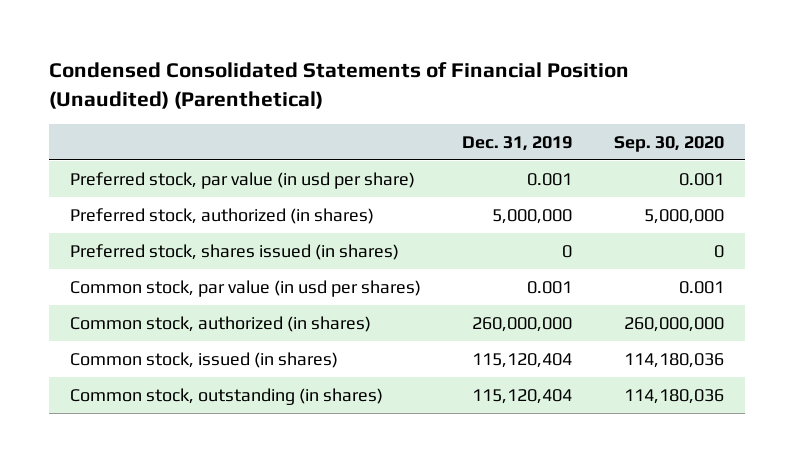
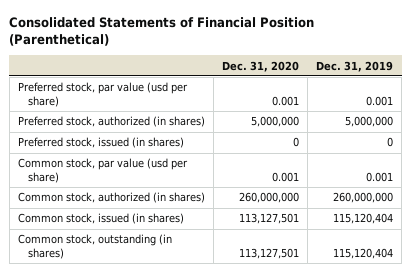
[49,62,630,109] Condensed Consolidated Statements of Financial Position (Unaudited) (Parenthetical) -> [9,16,315,47] Consolidated Statements of Financial Position (Parenthetical)
[613,135,724,152] Sep. 30, 2020 -> none
none -> [221,60,299,72] Dec. 31, 2020
[69,171,415,189] Preferred stock, par value (in usd per share) -> [17,82,188,107] Preferred stock, par value (usd per share)
[69,243,399,260] Preferred stock, shares issued (in shares) -> [17,137,184,149] Preferred stock, issued (in shares)
[69,279,421,297] Common stock, par value (in usd per shares) -> [17,158,188,183] Common stock, par value (usd per share)

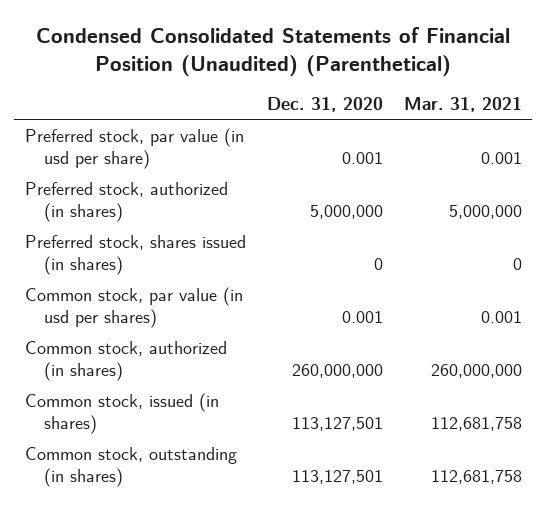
[9,16,315,47] Consolidated Statements of Financial Position (Parenthetical) -> [36,26,511,77] Condensed Consolidated Statements of Financial Position (Unaudited) (Parenthetical)
[316,60,394,72] Dec. 31, 2019 -> none
none -> [403,97,522,113] Mar. 31, 2021
[17,82,188,107] Preferred stock, par value (usd per share) -> [24,127,244,169] Preferred stock, par value (in usd per share)
[17,137,184,149] Preferred stock, issued (in shares) -> [24,234,246,275] Preferred stock, shares issued (in shares)
[17,158,188,183] Common stock, par value (usd per share) -> [24,286,243,328] Common stock, par value (in usd per shares)

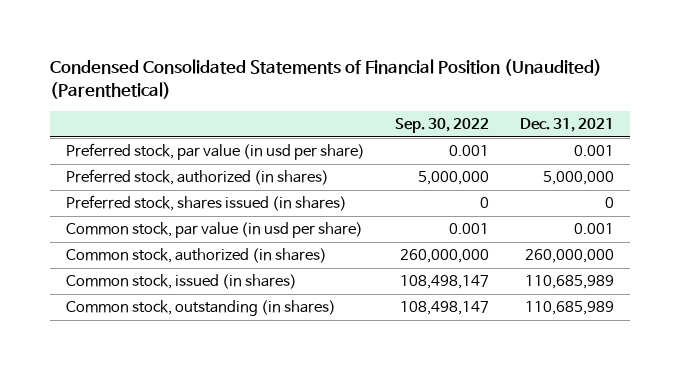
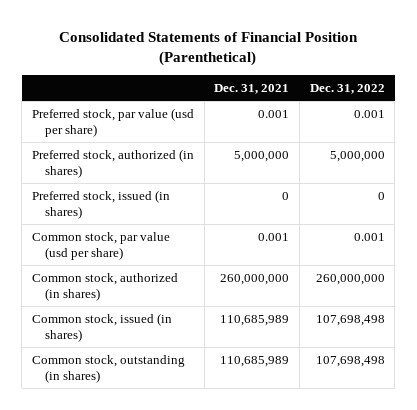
[50,59,603,100] Condensed Consolidated Statements of Financial Position (Unaudited) (Parenthetical) -> [59,32,359,67] Consolidated Statements of Financial Position (Parenthetical)
[395,118,490,134] Sep. 30, 2022 -> none
none -> [309,84,385,95] Dec. 31, 2022
[65,143,365,161] Preferred stock, par value (in usd per share) -> [32,107,195,137] Preferred stock, par value (usd per share)
[65,195,347,212] Preferred stock, shares issued (in shares) -> [32,189,171,219] Preferred stock, issued (in shares)
[65,222,363,239] Common stock, par value (in usd per share) -> [32,231,171,260] Common stock, par value (usd per share)

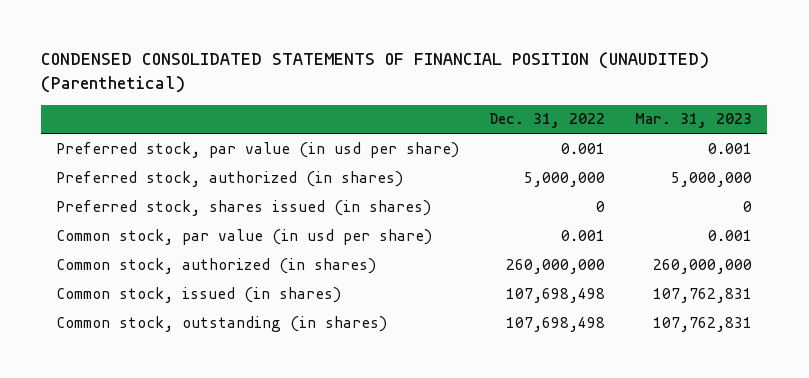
[59,32,359,67] Consolidated Statements of Financial Position (Parenthetical) -> [41,52,710,94] CONDENSED CONSOLIDATED STATEMENTS OF FINANCIAL POSITION (UNAUDITED) (Parenthetical)
[214,84,290,95] Dec. 31, 2021 -> none
none -> [635,113,753,129] Mar. 31, 2023
[32,107,195,137] Preferred stock, par value (usd per share) -> [56,141,460,158] Preferred stock, par value (in usd per share)
[32,189,171,219] Preferred stock, issued (in shares) -> [56,199,432,216] Preferred stock, shares issued (in shares)
[32,231,171,260] Common stock, par value (usd per share) -> [56,228,433,245] Common stock, par value (in usd per share)

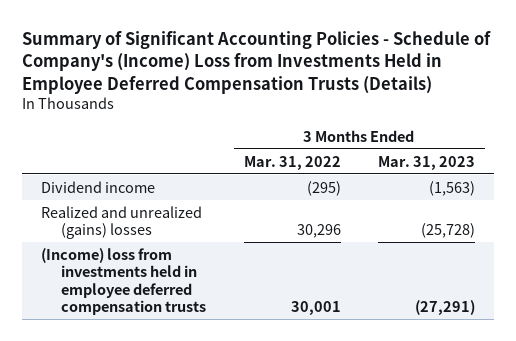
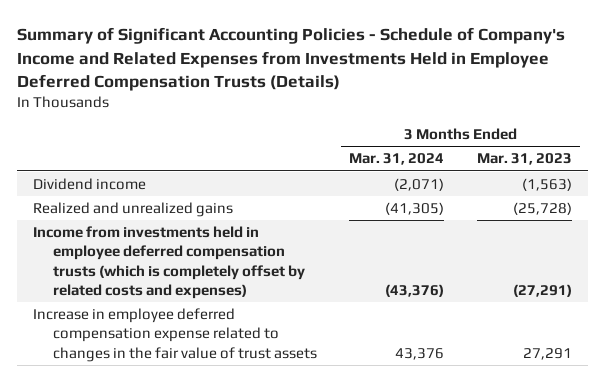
[22,30,492,94] Summary of Significant Accounting Policies - Schedule of Company's (Income) Loss from Investments Held in Employee Deferred Compensation Trusts (Details) -> [17,27,566,91] Summary of Significant Accounting Policies - Schedule of Company's Income and Related Expenses from Investments Held in Employee Deferred Compensation Trusts (Details)
[243,155,341,170] Mar. 31, 2022 -> none
none -> [349,153,445,166] Mar. 31, 2024
[40,205,202,240] Realized and unrealized (gains) losses -> [33,202,234,218] Realized and unrealized gains
[40,247,207,316] (Income) loss from investments held in employee deferred compensation trusts -> [33,226,305,299] Income from investments held in employee deferred compensation trusts (which is completely offset by related costs and expenses)
none -> [33,308,317,362] Increase in employee deferred compensation expense related to changes in the fair value of trust assets

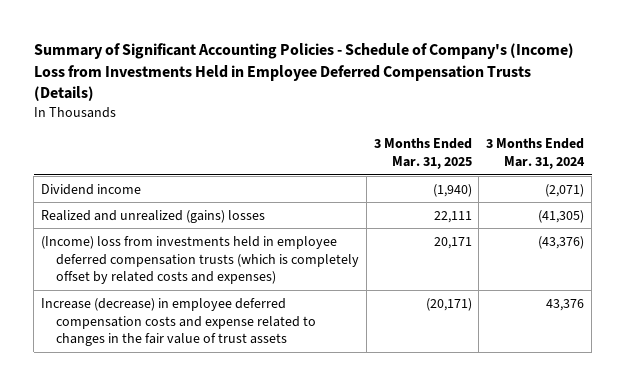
[17,27,566,91] Summary of Significant Accounting Policies - Schedule of Company's Income and Related Expenses from Investments Held in Employee Deferred Compensation Trusts (Details) -> [33,43,574,102] Summary of Significant Accounting Policies - Schedule of Company's (Income) Loss from Investments Held in Employee Deferred Compensation Trusts (Details)
[476,153,572,166] Mar. 31, 2023 -> none
none -> [373,138,472,170] 3 Months Ended Mar. 31, 2025
[33,202,234,218] Realized and unrealized gains -> [41,209,266,223] Realized and unrealized (gains) losses
[33,226,305,299] Income from investments held in employee deferred compensation trusts (which is completely offset by related costs and expenses) -> [41,235,360,285] (Income) loss from investments held in employee deferred compensation trusts (which is completely offset by related costs and expenses)
[33,308,317,362] Increase in employee deferred compensation expense related to changes in the fair value of trust assets -> [41,297,317,347] Increase (decrease) in employee deferred compensation costs and expense related to changes in the fair value of trust assets

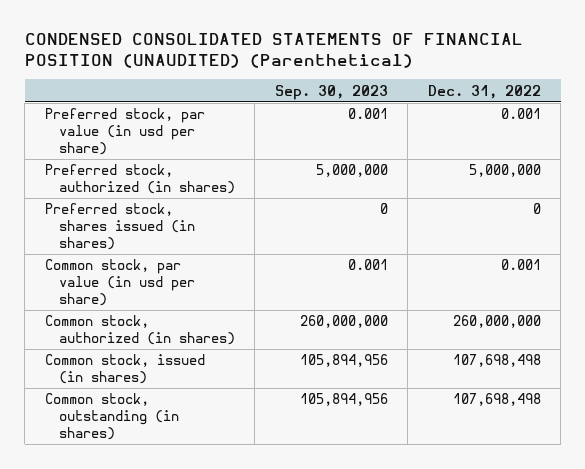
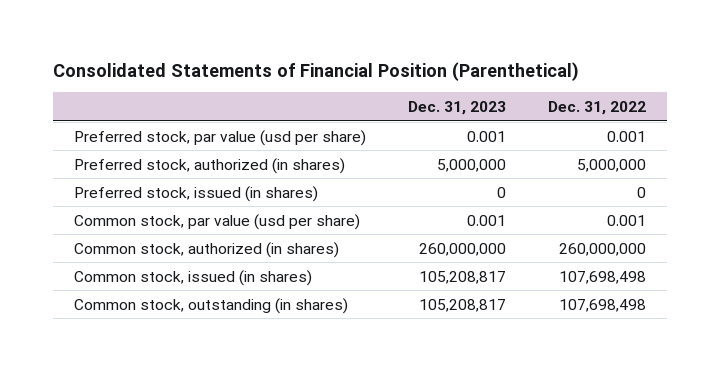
[24,33,523,69] CONDENSED CONSOLIDATED STATEMENTS OF FINANCIAL POSITION (UNAUDITED) (Parenthetical) -> [52,61,579,81] Consolidated Statements of Financial Position (Parenthetical)
[274,84,388,100] Sep. 30, 2023 -> none
none -> [407,101,506,116] Dec. 31, 2023
[44,108,205,155] Preferred stock, par value (in usd per share) -> [73,129,366,146] Preferred stock, par value (usd per share)
[44,203,195,250] Preferred stock, shares issued (in shares) -> [73,185,318,202] Preferred stock, issued (in shares)
[44,259,195,306] Common stock, par value (in usd per share) -> [73,213,360,230] Common stock, par value (usd per share)

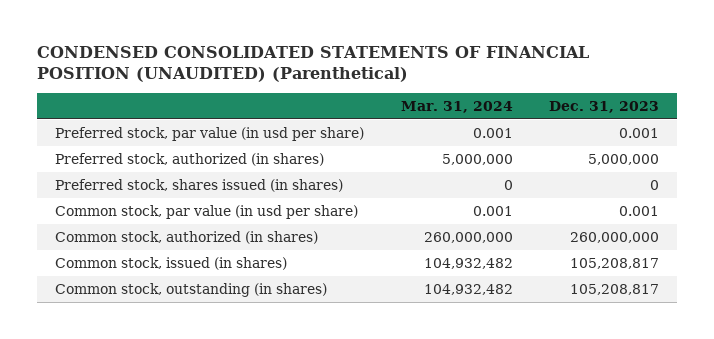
[52,61,579,81] Consolidated Statements of Financial Position (Parenthetical) -> [36,46,589,83] CONDENSED CONSOLIDATED STATEMENTS OF FINANCIAL POSITION (UNAUDITED) (Parenthetical)
[547,101,646,116] Dec. 31, 2022 -> none
none -> [400,101,513,114] Mar. 31, 2024
[73,129,366,146] Preferred stock, par value (usd per share) -> [55,126,365,141] Preferred stock, par value (in usd per share)
[73,185,318,202] Preferred stock, issued (in shares) -> [55,178,344,192] Preferred stock, shares issued (in shares)
[73,213,360,230] Common stock, par value (usd per share) -> [55,204,359,219] Common stock, par value (in usd per share)

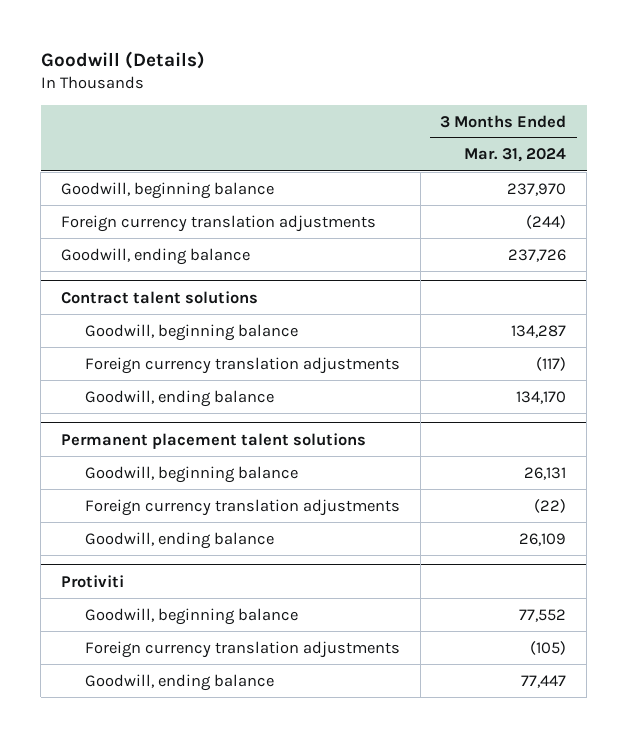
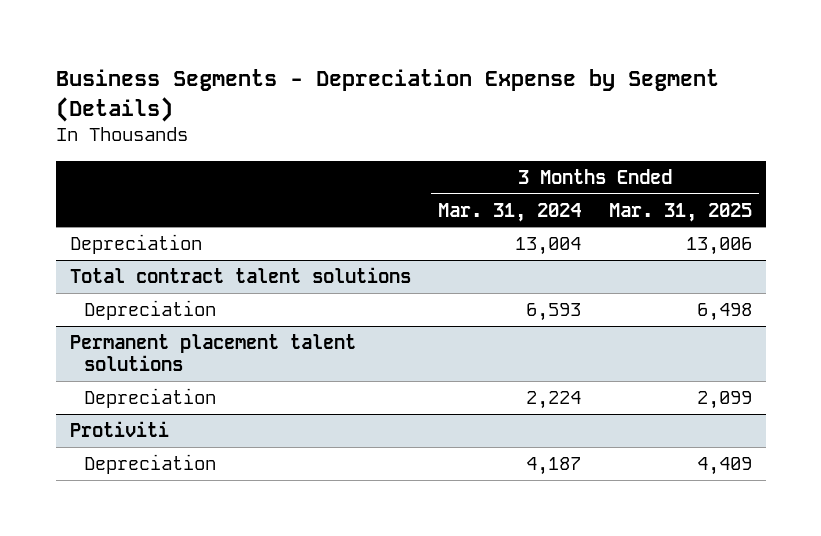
[40,51,205,70] Goodwill (Details) -> [55,68,719,122] Business Segments - Depreciation Expense by Segment (Details)
none -> [608,202,752,222] Mar. 31, 2025
[60,181,274,199] Goodwill, beginning balance -> none
[60,214,376,232] Foreign currency translation adjustments -> none
[60,247,250,265] Goodwill, ending balance -> none
[85,323,299,341] Goodwill, beginning balance -> none
[85,356,401,374] Foreign currency translation adjustments -> none
[85,389,275,407] Goodwill, ending balance -> none
none -> [69,234,202,255] Depreciation
[60,290,258,304] Contract talent solutions -> [69,267,411,284] Total contract talent solutions
none -> [84,300,217,321] Depreciation
[85,465,299,483] Goodwill, beginning balance -> none
[85,498,401,516] Foreign currency translation adjustments -> none
[85,531,275,549] Goodwill, ending balance -> none
none -> [84,388,217,409] Depreciation
[85,607,299,625] Goodwill, beginning balance -> none
[85,640,401,658] Foreign currency translation adjustments -> none
[85,673,275,691] Goodwill, ending balance -> none
none -> [84,454,217,475] Depreciation

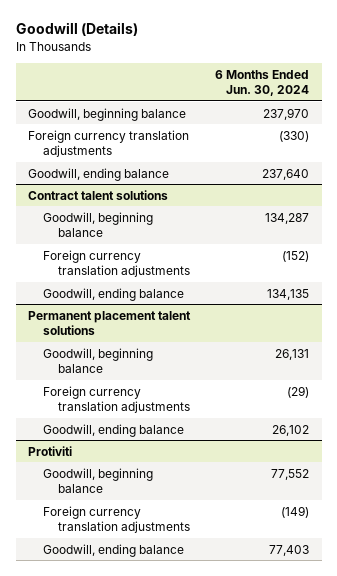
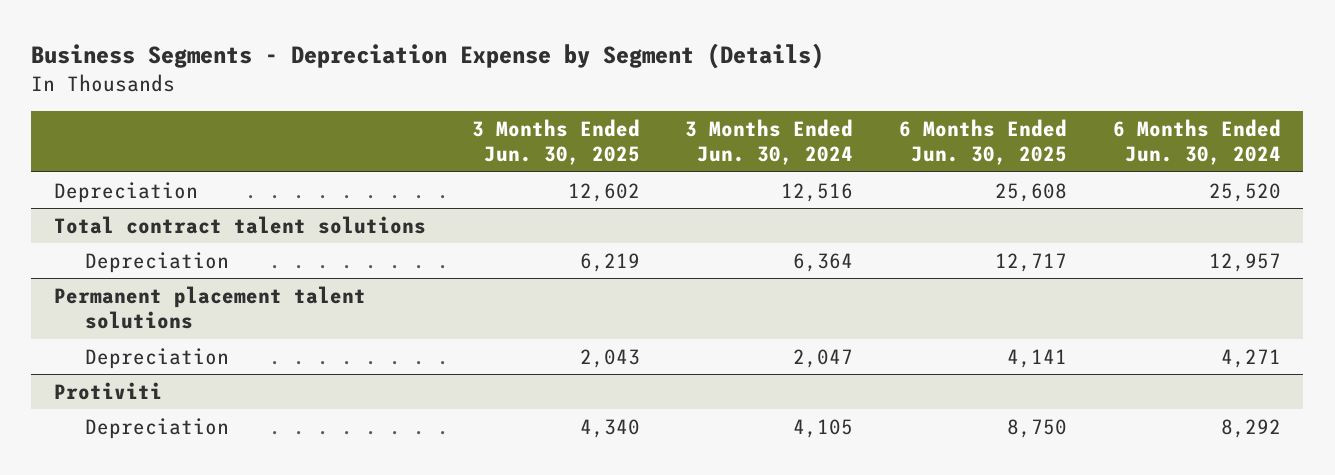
[15,22,138,37] Goodwill (Details) -> [31,43,825,70] Business Segments - Depreciation Expense by Segment (Details)
none -> [471,118,640,166] 3 Months Ended Jun. 30, 2025
none -> [685,118,854,166] 3 Months Ended Jun. 30, 2024
none -> [899,118,1068,166] 6 Months Ended Jun. 30, 2025
[28,107,187,121] Goodwill, beginning balance -> none
[28,129,190,157] Foreign currency translation adjustments -> none
[28,167,170,181] Goodwill, ending balance -> none
[43,211,154,237] Goodwill, beginning balance -> none
[43,249,191,277] Foreign currency translation adjustments -> none
[43,287,185,301] Goodwill, ending balance -> none
none -> [54,181,199,203] Depreciation
[28,189,169,200] Contract talent solutions -> [54,215,427,234] Total contract talent solutions
none -> [84,251,229,273] Depreciation
[43,347,154,373] Goodwill, beginning balance -> none
[43,385,191,413] Foreign currency translation adjustments -> none
[43,423,185,437] Goodwill, ending balance -> none
none -> [84,347,229,369] Depreciation
[43,467,154,493] Goodwill, beginning balance -> none
[43,505,191,533] Foreign currency translation adjustments -> none
[43,543,185,557] Goodwill, ending balance -> none
none -> [84,417,229,439] Depreciation

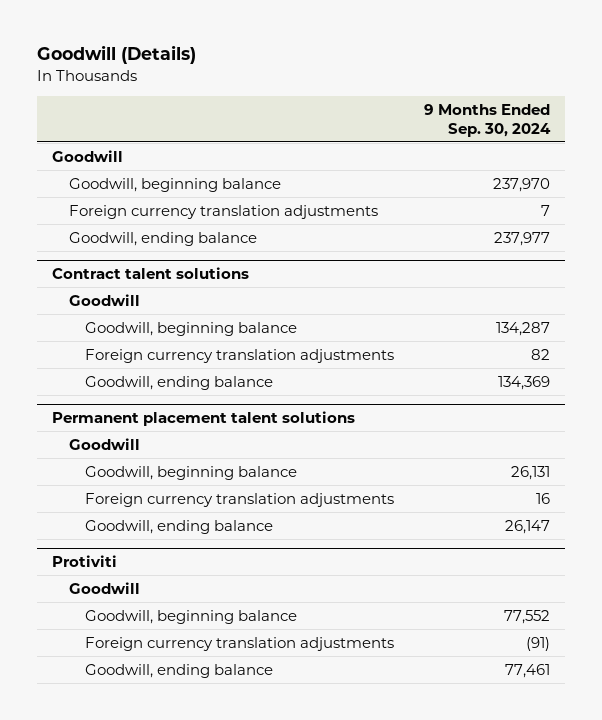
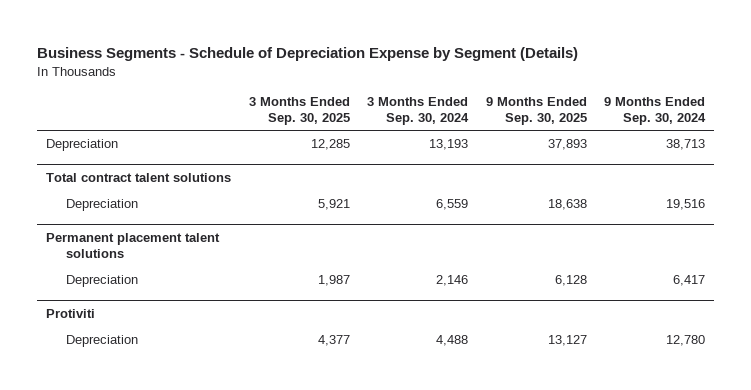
[36,45,196,65] Goodwill (Details) -> [37,46,579,61] Business Segments - Schedule of Depreciation Expense by Segment (Details)
none -> [248,97,350,126] 3 Months Ended Sep. 30, 2025
none -> [367,97,470,126] 3 Months Ended Sep. 30, 2024
none -> [485,97,587,126] 9 Months Ended Sep. 30, 2025
[51,149,123,162] Goodwill -> none
[68,177,281,192] Goodwill, beginning balance -> none
[68,204,378,219] Foreign currency translation adjustments -> none
[68,231,257,246] Goodwill, ending balance -> none
[68,293,140,306] Goodwill -> none
[85,321,298,336] Goodwill, beginning balance -> none
[85,348,395,363] Foreign currency translation adjustments -> none
[85,375,274,390] Goodwill, ending balance -> none
none -> [46,139,119,152] Depreciation
[51,267,249,280] Contract talent solutions -> [46,173,232,183] Total contract talent solutions
none -> [66,199,139,212] Depreciation
[68,437,140,450] Goodwill -> none
[85,465,298,480] Goodwill, beginning balance -> none
[85,492,395,507] Foreign currency translation adjustments -> none
[85,519,274,534] Goodwill, ending balance -> none
none -> [66,275,139,288] Depreciation
[68,581,140,594] Goodwill -> none
[85,609,298,624] Goodwill, beginning balance -> none
[85,636,395,651] Foreign currency translation adjustments -> none
[85,663,274,678] Goodwill, ending balance -> none
none -> [66,335,139,348] Depreciation

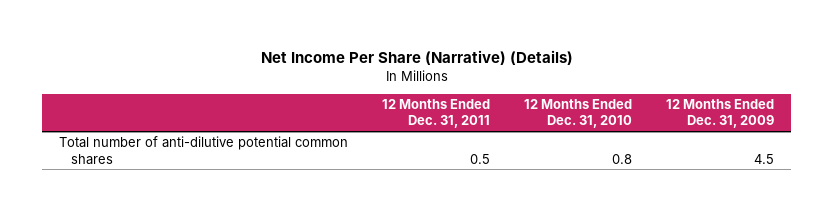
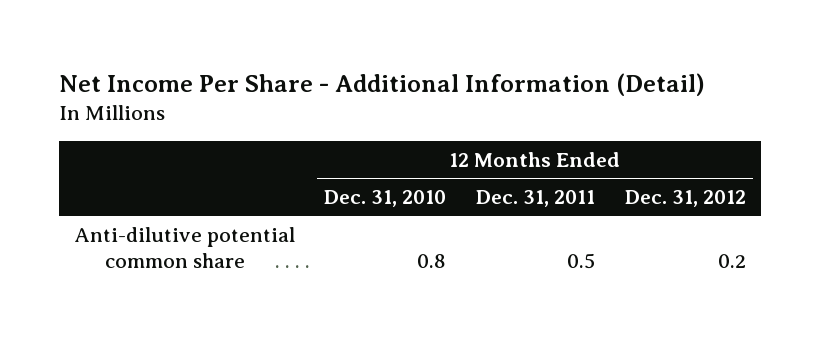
[260,49,573,65] Net Income Per Share (Narrative) (Details) -> [58,72,705,96] Net Income Per Share - Additional Information (Detail)
[666,99,775,129] 12 Months Ended Dec. 31, 2009 -> none
none -> [624,190,746,208] Dec. 31, 2012
[59,136,349,165] Total number of anti-dilutive potential common shares -> [73,226,295,269] Anti-dilutive potential common share

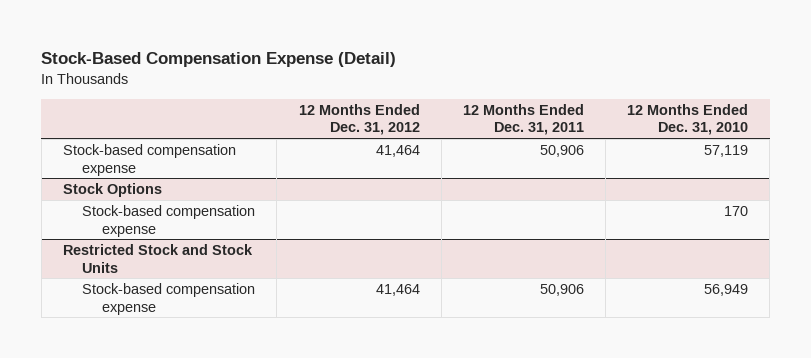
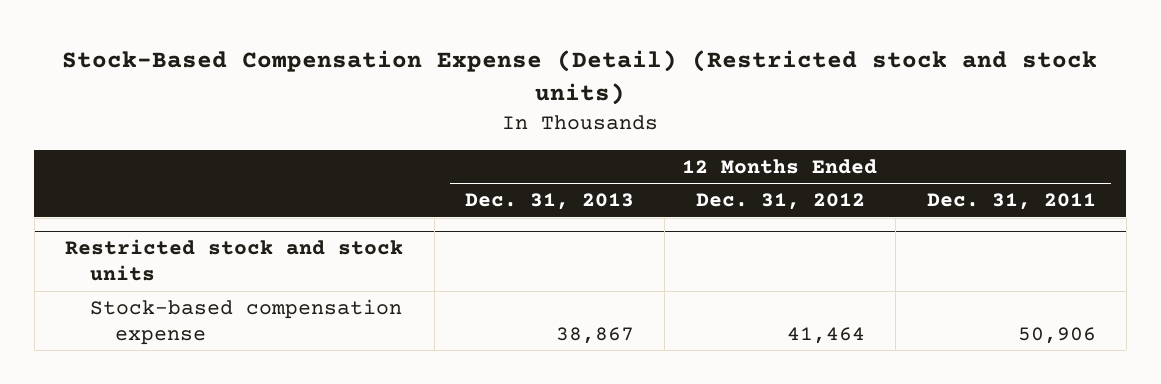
[41,52,397,68] Stock-Based Compensation Expense (Detail) -> [62,50,1098,106] Stock-Based Compensation Expense (Detail) (Restricted stock and stock units)
[627,103,749,136] 12 Months Ended Dec. 31, 2010 -> none
none -> [464,193,634,211] Dec. 31, 2013
[63,144,237,176] Stock-based compensation expense -> none
[63,183,163,198] Stock Options -> none
[82,205,256,237] Stock-based compensation expense -> none
[63,244,254,273] Restricted Stock and Stock Units -> [65,238,404,282] Restricted stock and stock units

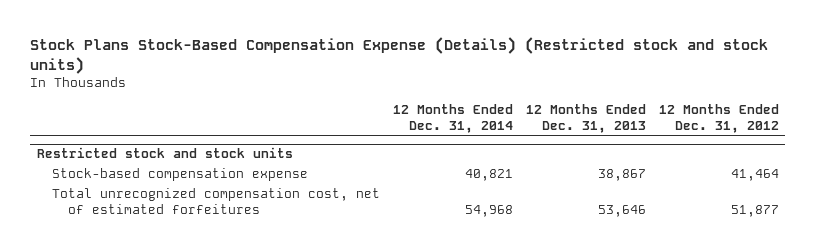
[62,50,1098,106] Stock-Based Compensation Expense (Detail) (Restricted stock and stock units) -> [30,36,769,74] Stock Plans Stock-Based Compensation Expense (Details) (Restricted stock and stock units)
[926,193,1096,211] Dec. 31, 2011 -> none
none -> [393,103,514,133] 12 Months Ended Dec. 31, 2014
none -> [52,188,381,215] Total unrecognized compensation cost, net of estimated forfeitures

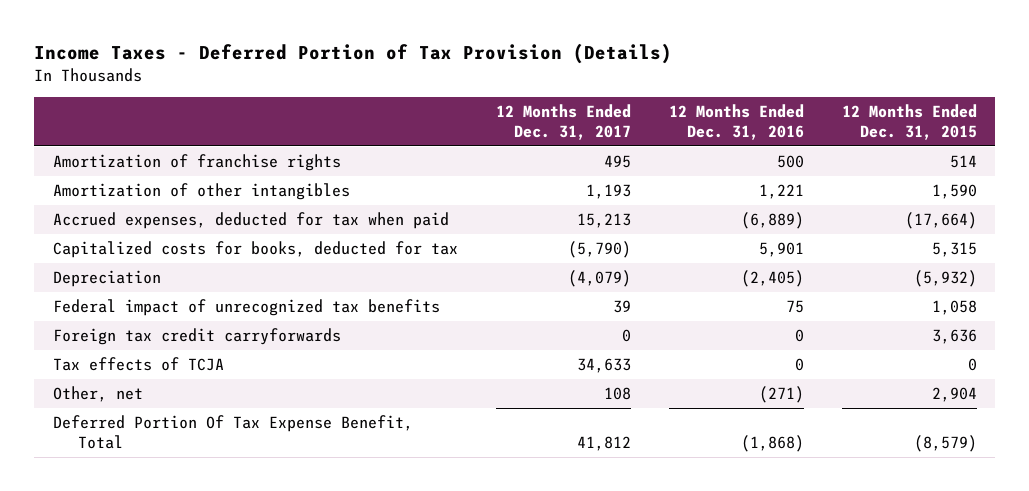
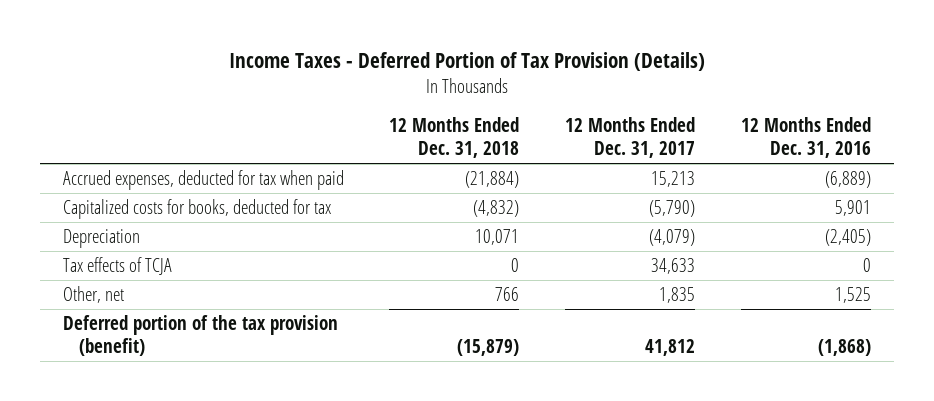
[841,104,977,141] 12 Months Ended Dec. 31, 2015 -> none
none -> [389,117,520,159] 12 Months Ended Dec. 31, 2018
[52,154,341,172] Amortization of franchise rights -> none
[52,183,350,201] Amortization of other intangibles -> none
[52,299,440,317] Federal impact of unrecognized tax benefits -> none
[52,328,341,346] Foreign tax credit carryforwards -> none
[603,387,631,401] 108 -> [659,287,696,304] 1,835
[758,386,804,404] (271) -> [835,287,872,304] 1,525
[52,415,413,450] Deferred Portion Of Tax Expense Benefit, Total -> [62,315,338,357] Deferred portion of the tax provision (benefit)

